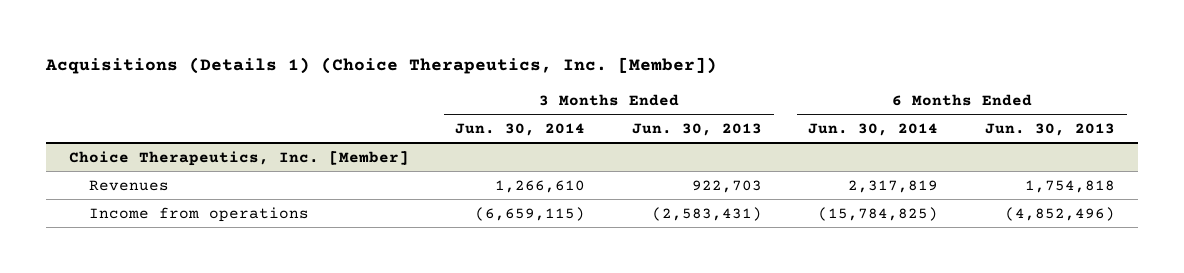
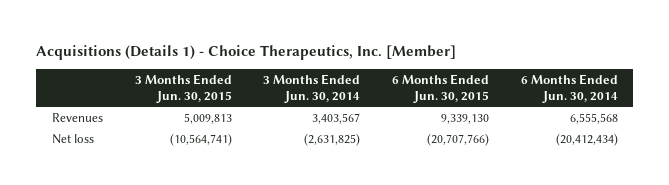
[44,57,717,75] Acquisitions (Details 1) (Choice Therapeutics, Inc. [Member]) -> [36,45,457,61] Acquisitions (Details 1) - Choice Therapeutics, Inc. [Member]
[631,122,762,136] Jun. 30, 2013 -> none
[984,122,1115,136] Jun. 30, 2013 -> none
none -> [134,74,232,103] 3 Months Ended Jun. 30, 2015
none -> [391,74,489,103] 6 Months Ended Jun. 30, 2015
[68,150,409,166] Choice Therapeutics, Inc. [Member] -> none
[88,206,309,222] Income from operations -> none
[495,179,586,193] 1,266,610 -> [312,112,361,124] 3,403,567
[848,179,939,193] 2,317,819 -> [569,112,618,124] 6,555,568
none -> [51,133,94,144] Net loss

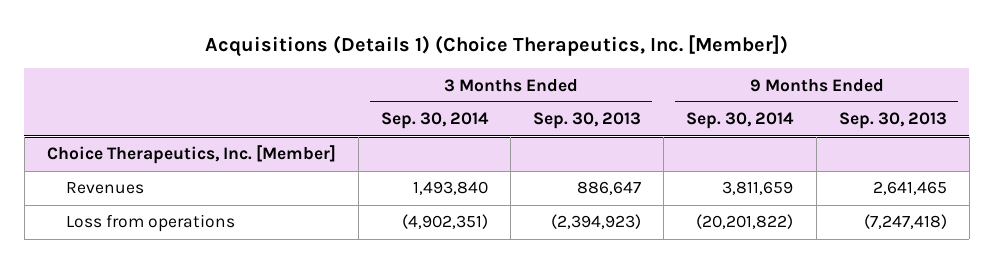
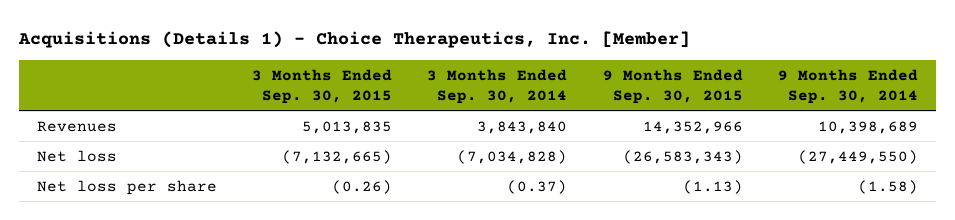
[204,34,788,57] Acquisitions (Details 1) (Choice Therapeutics, Inc. [Member]) -> [18,30,691,48] Acquisitions (Details 1) - Choice Therapeutics, Inc. [Member]
[533,112,642,130] Sep. 30, 2013 -> none
[838,112,947,130] Sep. 30, 2013 -> none
none -> [252,68,393,104] 3 Months Ended Sep. 30, 2015
none -> [602,68,743,104] 9 Months Ended Sep. 30, 2015
[46,145,336,165] Choice Therapeutics, Inc. [Member] -> none
[412,181,488,196] 1,493,840 -> [477,120,568,134] 3,843,840
[722,181,794,196] 3,811,659 -> [818,120,919,134] 10,398,689
[65,214,235,233] Loss from operations -> [36,149,117,162] Net loss
[401,214,488,230] (4,902,351) -> [457,149,568,164] (7,034,828)
[696,214,794,230] (20,201,822) -> [798,149,919,164] (27,449,550)
none -> [36,179,217,195] Net loss per share

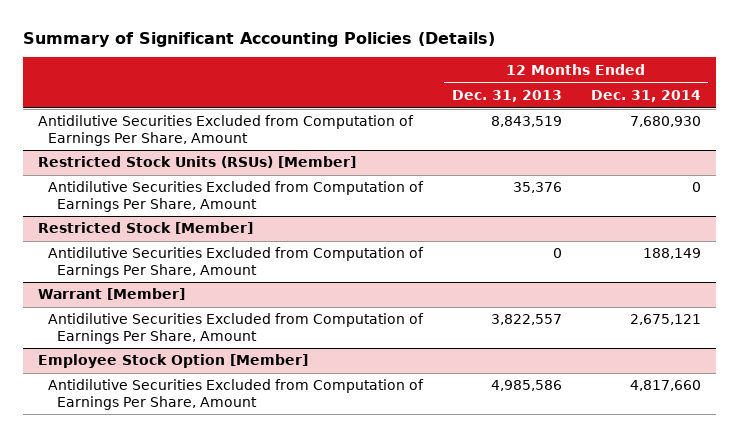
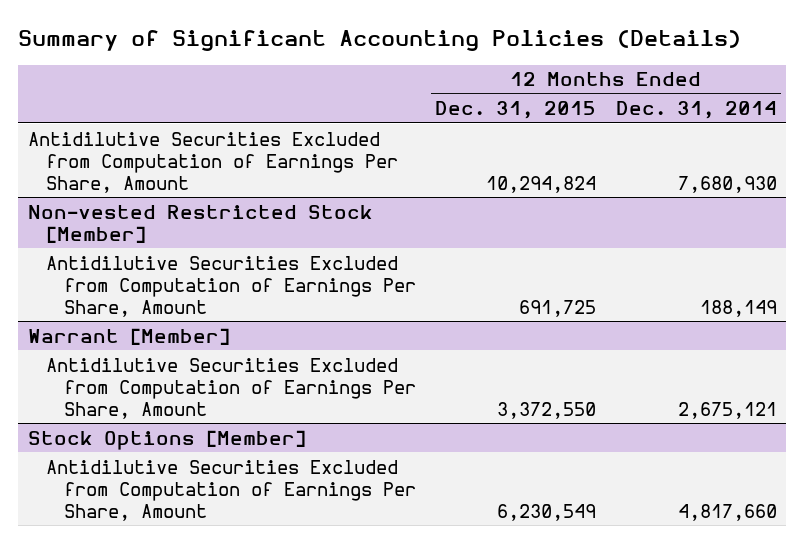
[451,89,562,102] Dec. 31, 2013 -> none
none -> [435,101,597,120] Dec. 31, 2015
[37,156,356,169] Restricted Stock Units (RSUs) [Member] -> none
[47,181,424,212] Antidilutive Securities Excluded from Computation of Earnings Per Share, Amount -> none
[37,222,253,235] Restricted Stock [Member] -> [27,204,373,243] Non-vested Restricted Stock [Member]
[37,354,308,369] Employee Stock Option [Member] -> [27,429,306,450] Stock Options [Member]

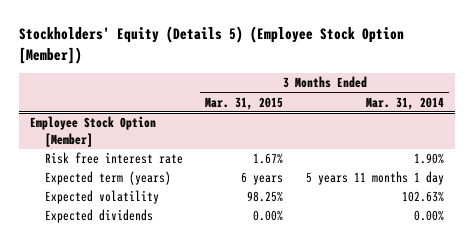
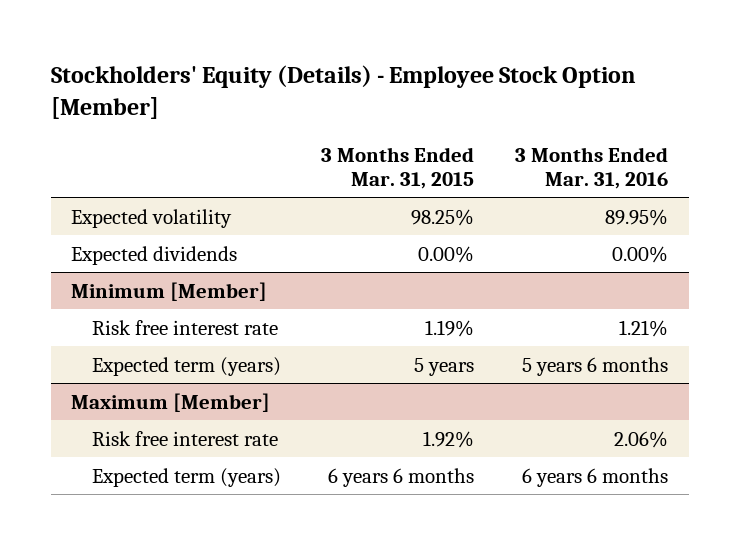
[18,26,404,64] Stockholders' Equity (Details 5) (Employee Stock Option [Member]) -> [50,64,636,120] Stockholders' Equity (Details) - Employee Stock Option [Member]
[365,96,444,110] Mar. 31, 2014 -> none
none -> [515,146,669,189] 3 Months Ended Mar. 31, 2016
[29,116,156,147] Employee Stock Option [Member] -> none
[44,152,183,165] Risk free interest rate -> none
[44,171,171,186] Expected term (years) -> none
none -> [70,281,267,301] Minimum [Member]
none -> [91,319,278,335] Risk free interest rate
none -> [91,356,281,376] Expected term (years)
none -> [70,392,270,412] Maximum [Member]
none -> [91,430,278,446] Risk free interest rate
none -> [91,467,281,487] Expected term (years)

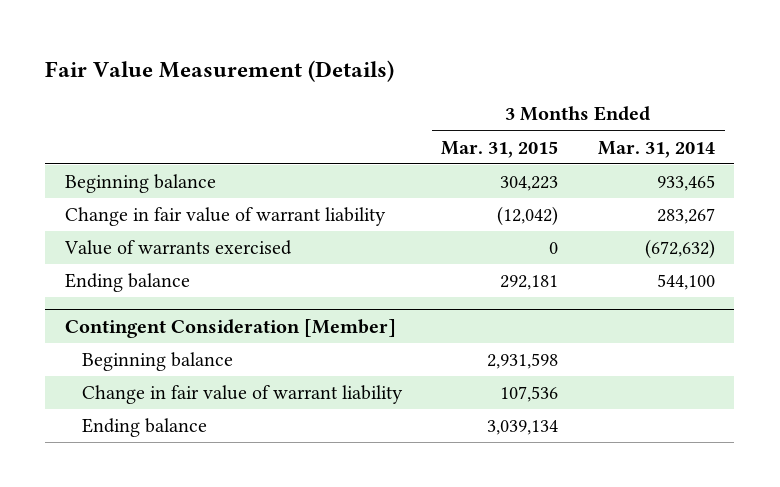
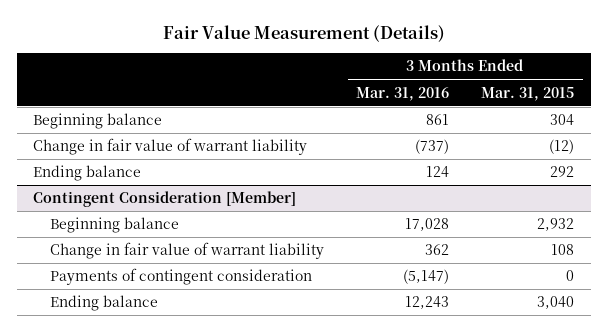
[597,140,715,158] Mar. 31, 2014 -> none
none -> [356,86,450,101] Mar. 31, 2016
[64,240,293,256] Value of warrants exercised -> none
[500,176,559,192] 304,223 -> [550,114,575,126] 304
[497,206,559,227] (12,042) -> [549,139,575,155] (12)
[500,275,559,291] 292,181 -> [550,166,575,178] 292
[487,353,559,370] 2,931,598 -> [537,218,575,232] 2,932
[500,386,559,403] 107,536 -> [551,244,575,256] 108
none -> [49,268,312,286] Payments of contingent consideration
[487,420,559,436] 3,039,134 -> [537,296,575,310] 3,040

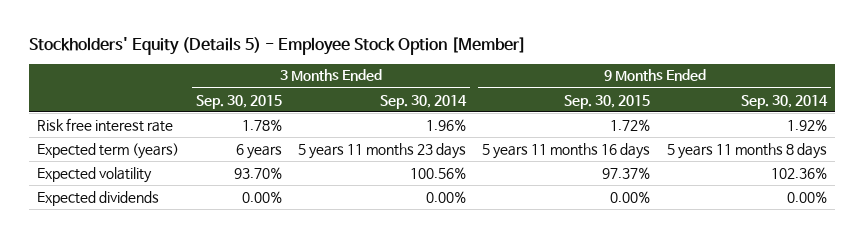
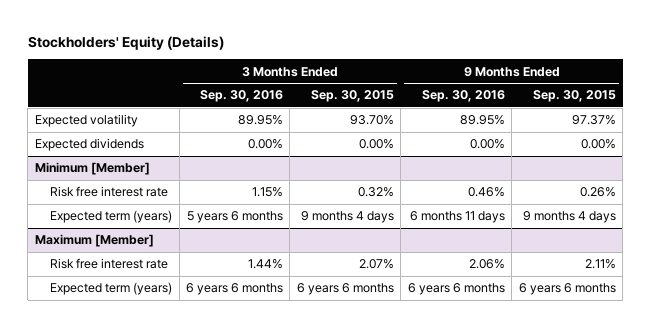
[29,37,527,56] Stockholders' Equity (Details 5) - Employee Stock Option [Member] -> [27,36,224,51] Stockholders' Equity (Details)
[380,94,468,109] Sep. 30, 2014 -> none
[740,94,828,109] Sep. 30, 2014 -> none
none -> [199,90,283,103] Sep. 30, 2016
none -> [421,90,505,103] Sep. 30, 2016
[37,117,174,132] Risk free interest rate -> none
[37,142,180,159] Expected term (years) -> none
none -> [34,162,150,176] Minimum [Member]
none -> [50,186,169,198] Risk free interest rate
none -> [50,210,173,224] Expected term (years)
none -> [34,234,154,248] Maximum [Member]
none -> [50,258,169,270] Risk free interest rate
none -> [50,282,173,296] Expected term (years)

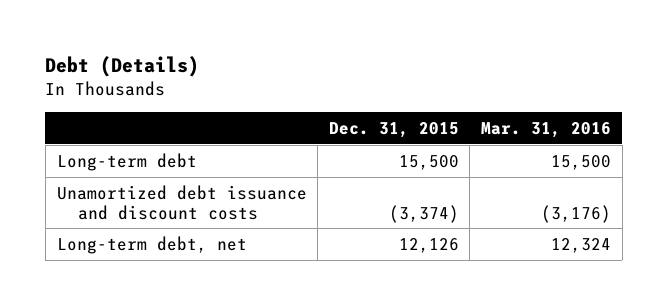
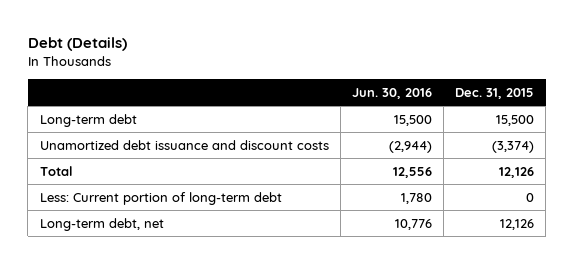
[481,121,612,138] Mar. 31, 2016 -> none
none -> [351,87,432,99] Jun. 30, 2016
none -> [39,165,73,176] Total
none -> [39,191,282,205] Less: Current portion of long-term debt

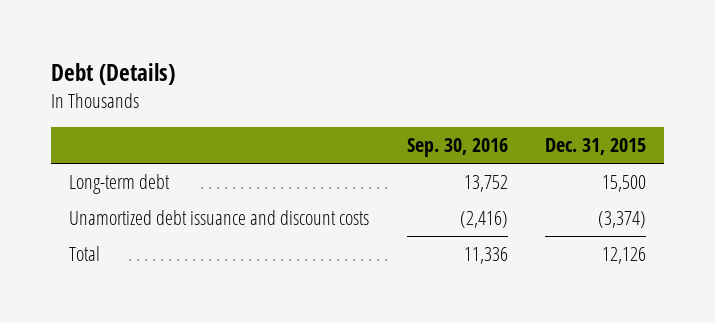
[351,87,432,99] Jun. 30, 2016 -> none
none -> [406,138,508,158] Sep. 30, 2016
[39,191,282,205] Less: Current portion of long-term debt -> none
[39,217,164,231] Long-term debt, net -> none

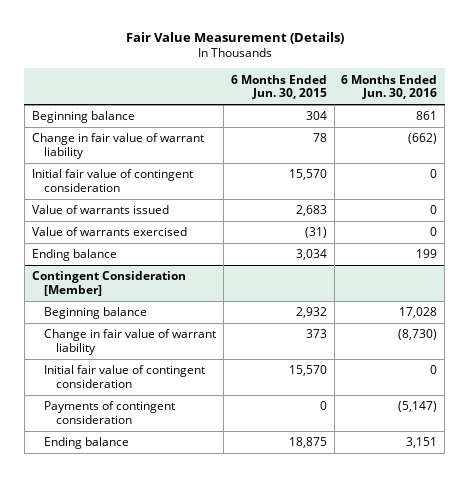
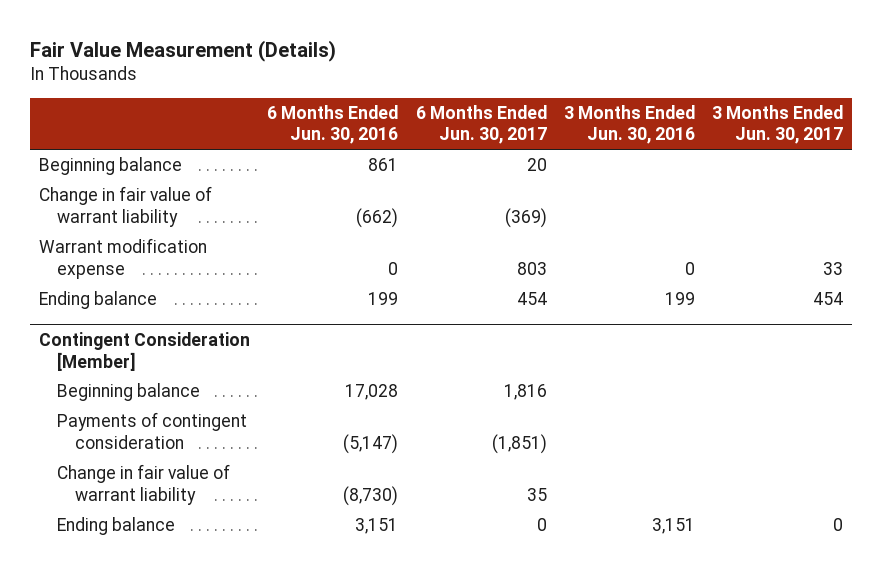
[230,74,327,100] 6 Months Ended Jun. 30, 2015 -> none
none -> [415,104,547,145] 6 Months Ended Jun. 30, 2017
none -> [563,104,695,145] 3 Months Ended Jun. 30, 2016
none -> [712,104,844,145] 3 Months Ended Jun. 30, 2017
[31,169,193,192] Initial fair value of contingent consideration -> none
[31,205,169,215] Value of warrants issued -> none
[31,227,187,237] Value of warrants exercised -> none
none -> [38,238,207,279] Warrant modification expense
[43,365,205,388] Initial fair value of contingent consideration -> none
[43,329,216,355] Change in fair value of warrant liability -> [56,464,230,505] Change in fair value of warrant liability

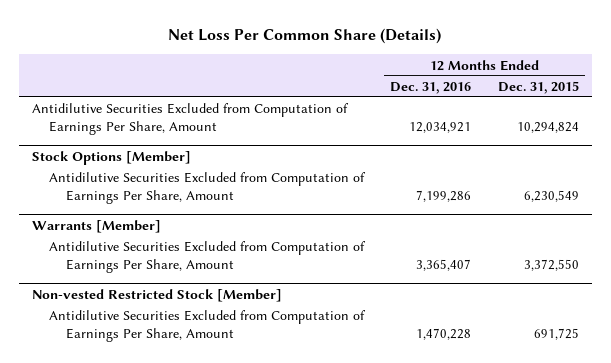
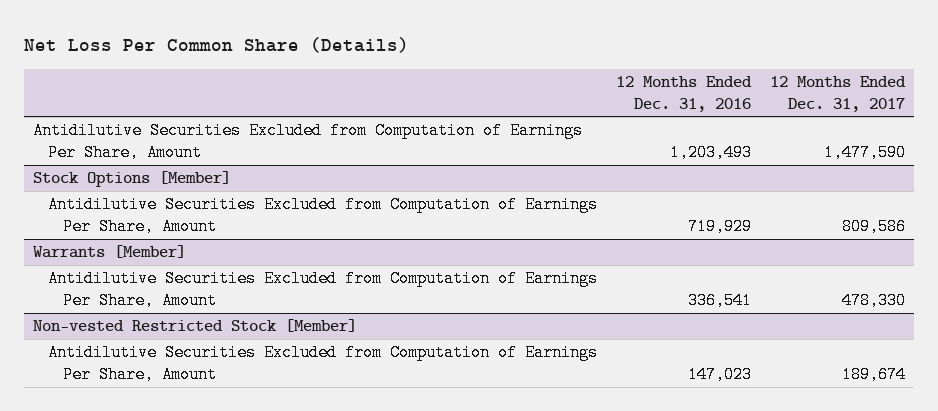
[497,80,579,94] Dec. 31, 2015 -> none
none -> [769,76,906,112] 12 Months Ended Dec. 31, 2017
[409,121,472,133] 12,034,921 -> [669,144,752,162] 1,203,493
[416,189,472,202] 7,199,286 -> [687,218,752,236] 719,929
[416,258,472,271] 3,365,407 -> [687,292,752,310] 336,541
[416,327,472,340] 1,470,228 -> [687,366,752,384] 147,023

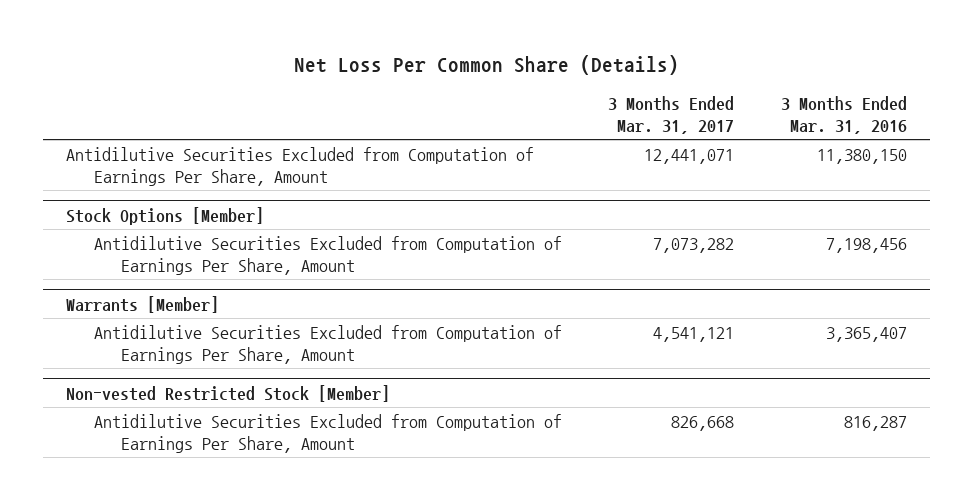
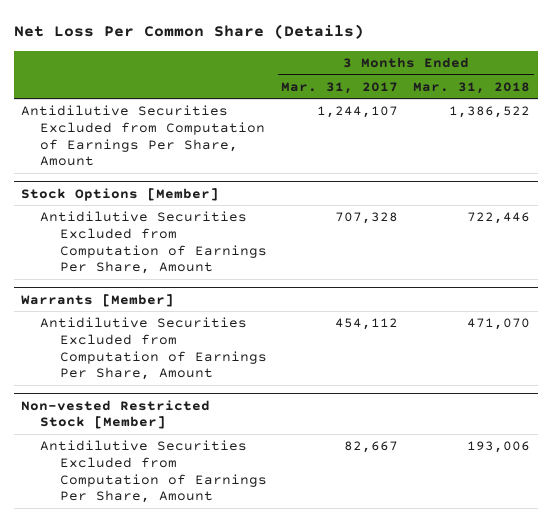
[780,96,907,134] 3 Months Ended Mar. 31, 2016 -> none
none -> [413,81,531,94] Mar. 31, 2018
[644,149,735,165] 12,441,071 -> [317,106,399,119] 1,244,107
[653,238,735,254] 7,073,282 -> [335,212,399,225] 707,328
[653,327,735,343] 4,541,121 -> [335,318,399,331] 454,112
[671,416,735,432] 826,668 -> [344,441,399,454] 82,667

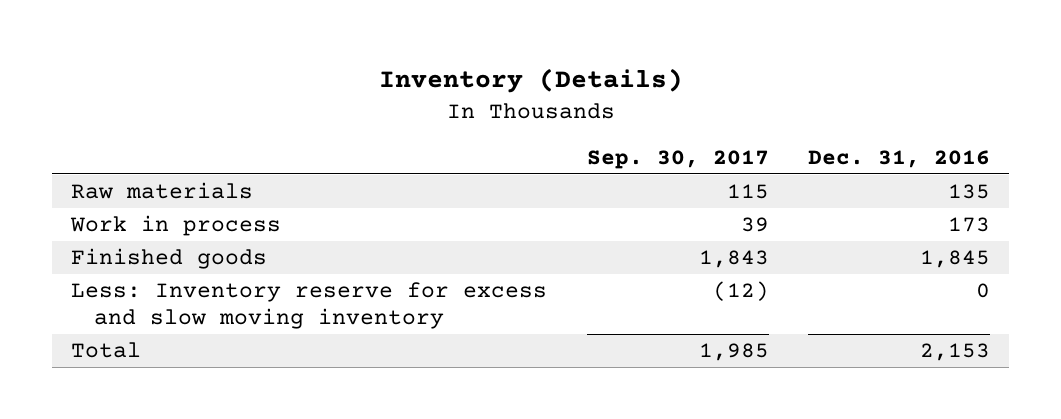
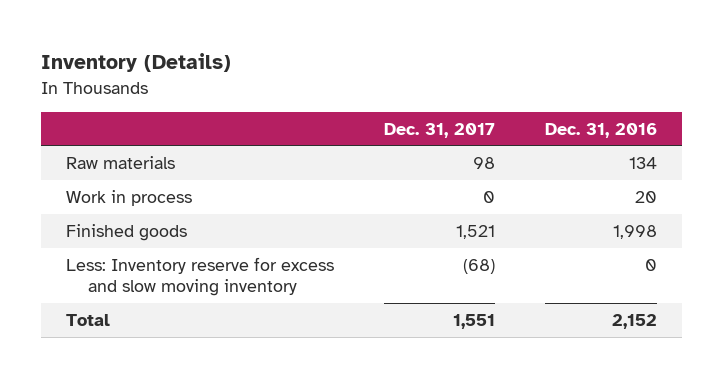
[586,150,769,170] Sep. 30, 2017 -> none
none -> [383,122,495,138] Dec. 31, 2017
[947,184,990,200] 135 -> [628,156,657,169] 134
[947,217,990,233] 173 -> [634,190,657,203] 20
[919,250,990,269] 1,845 -> [612,224,657,239] 1,998
[919,343,990,362] 2,153 -> [611,313,657,329] 2,152

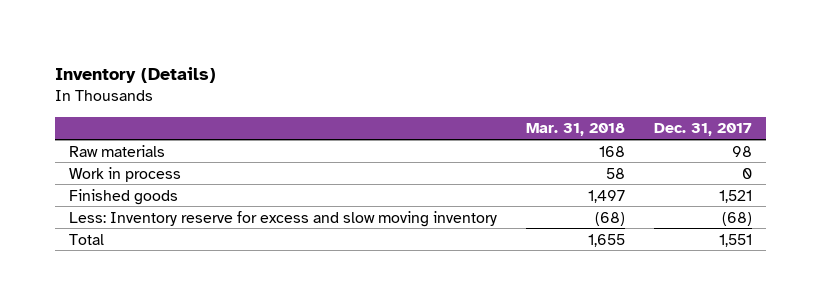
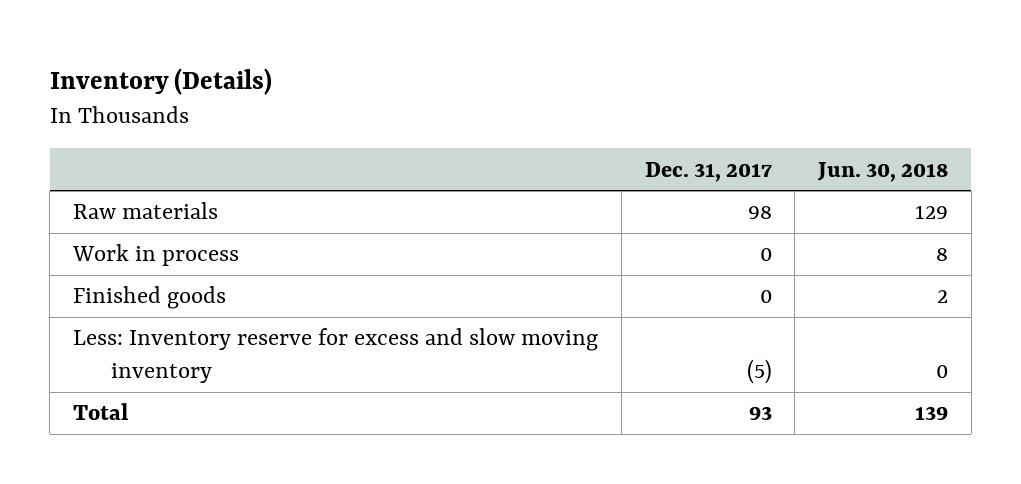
[525,123,625,137] Mar. 31, 2018 -> none
none -> [817,161,949,182] Jun. 30, 2018
[718,189,752,203] 1,521 -> [759,290,772,304] 0
[721,211,752,226] (68) -> [746,358,772,384] (5)
[718,233,752,247] 1,551 -> [748,406,772,421] 93

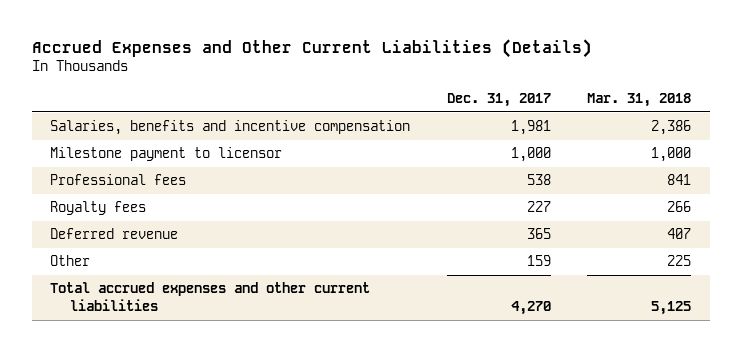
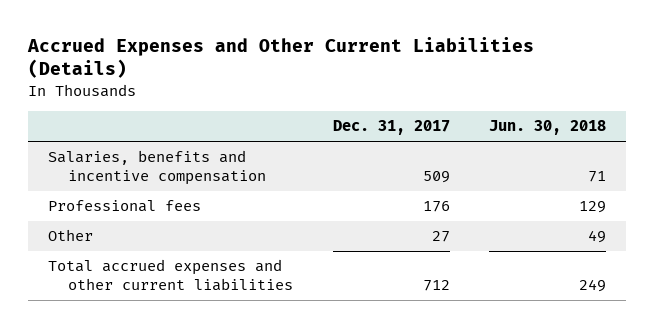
[587,92,692,107] Mar. 31, 2018 -> none
none -> [489,120,607,136] Jun. 30, 2018
[50,147,283,162] Milestone payment to licensor -> none
[50,201,147,216] Royalty fees -> none
[50,228,179,240] Deferred revenue -> none
[510,120,551,136] 1,981 -> [422,171,450,184] 509
[526,174,551,186] 538 -> [422,201,450,213] 176
[526,255,551,267] 159 -> [431,231,450,243] 27
[510,300,551,315] 4,270 -> [422,280,450,292] 712

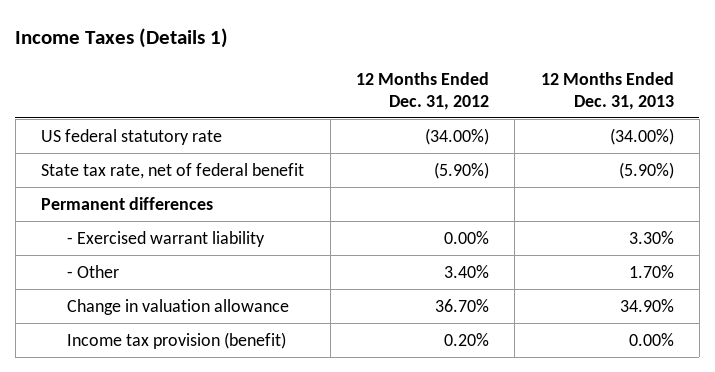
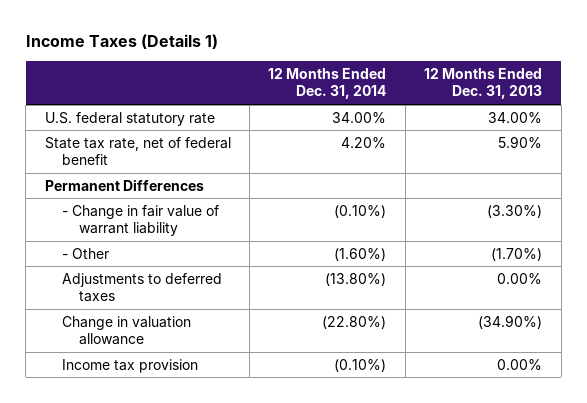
[355,71,489,110] 12 Months Ended Dec. 31, 2012 -> none
none -> [268,67,387,100] 12 Months Ended Dec. 31, 2014
[41,128,223,145] US federal statutory rate -> [44,111,215,126] U.S. federal statutory rate
[609,127,674,145] (34.00%) -> [488,111,543,123] 34.00%
[618,161,674,179] (5.90%) -> [498,135,543,148] 5.90%
[41,196,214,210] Permanent differences -> [44,178,204,191] Permanent Differences
[66,230,265,247] - Exercised warrant liability -> [61,204,219,237] - Change in fair value of warrant liability
[628,230,674,244] 3.30% -> [487,204,543,218] (3.30%)
[628,264,674,278] 1.70% -> [491,247,543,261] (1.70%)
none -> [61,272,222,303] Adjustments to deferred taxes
[619,298,674,312] 34.90% -> [478,314,543,329] (34.90%)
[66,331,286,349] Income tax provision (benefit) -> [61,358,198,373] Income tax provision

